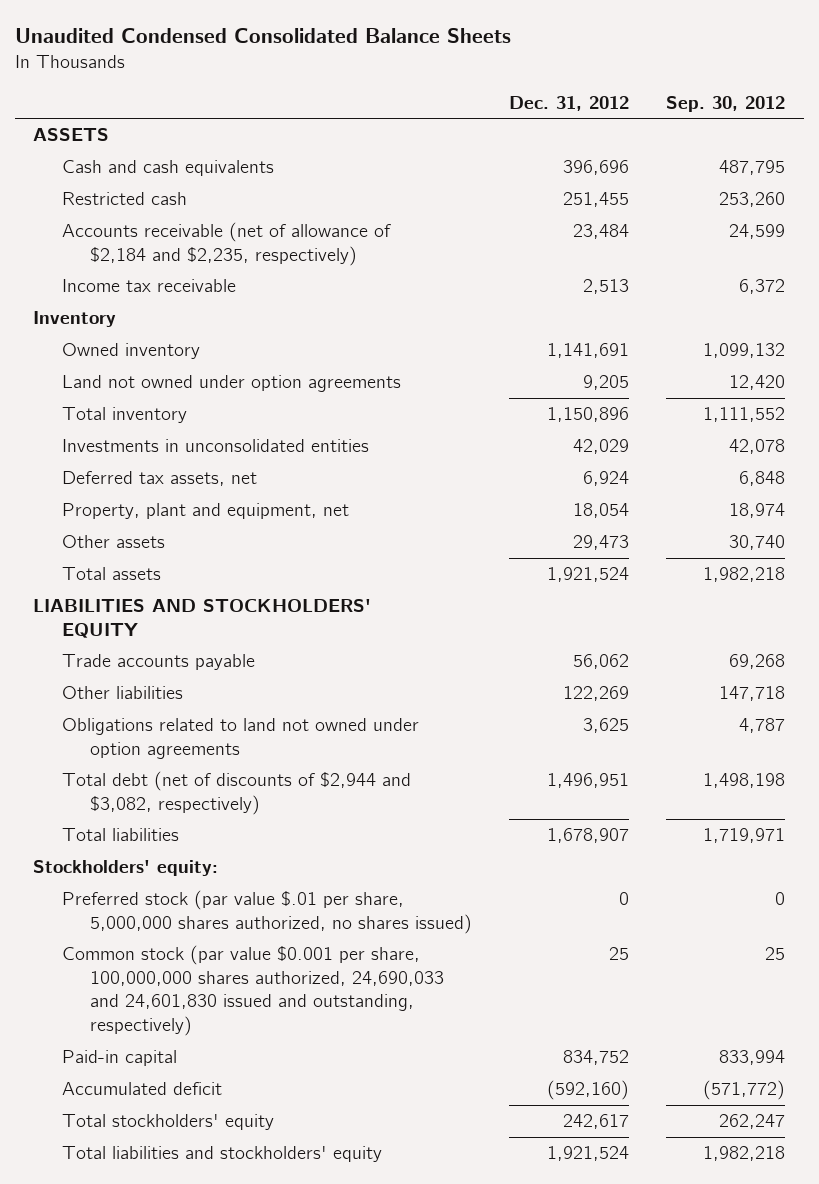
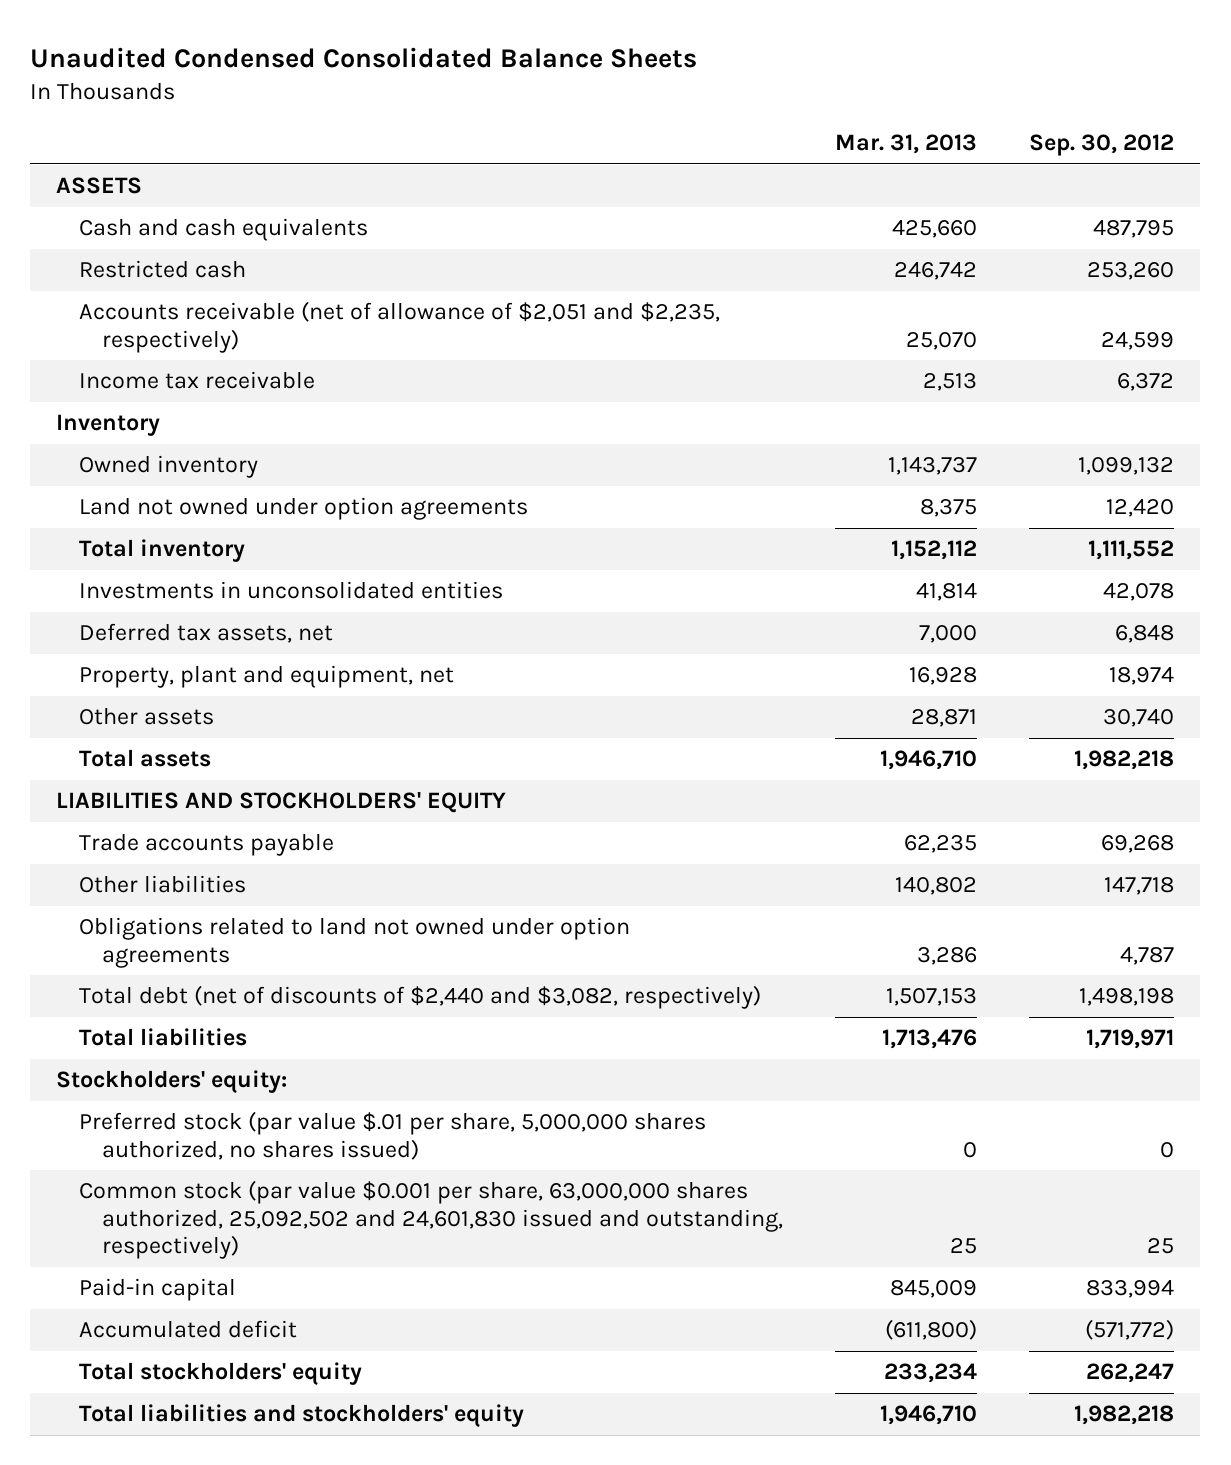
[509,95,630,111] Dec. 31, 2012 -> none
none -> [835,134,978,155] Mar. 31, 2013
[61,222,391,266] Accounts receivable (net of allowance of $2,184 and $2,235, respectively) -> [79,301,721,353] Accounts receivable (net of allowance of $2,051 and $2,235, respectively)
[61,771,411,815] Total debt (net of discounts of $2,944 and $3,082, respectively) -> [79,985,762,1010] Total debt (net of discounts of $2,440 and $3,082, respectively)
[61,945,445,1037] Common stock (par value $0.001 per share, 100,000,000 shares authorized, 24,690,033 and 24,601,830 issued and outstanding, respectively) -> [79,1180,784,1260] Common stock (par value $0.001 per share, 63,000,000 shares authorized, 25,092,502 and 24,601,830 issued and outstanding, respectively)

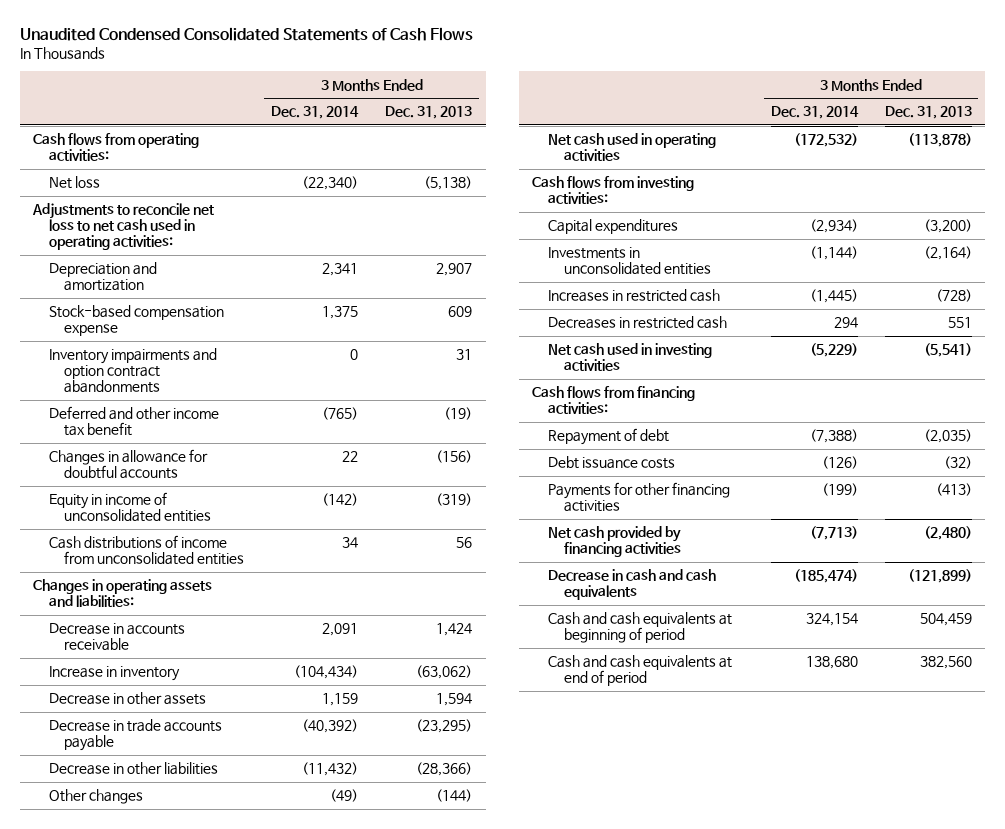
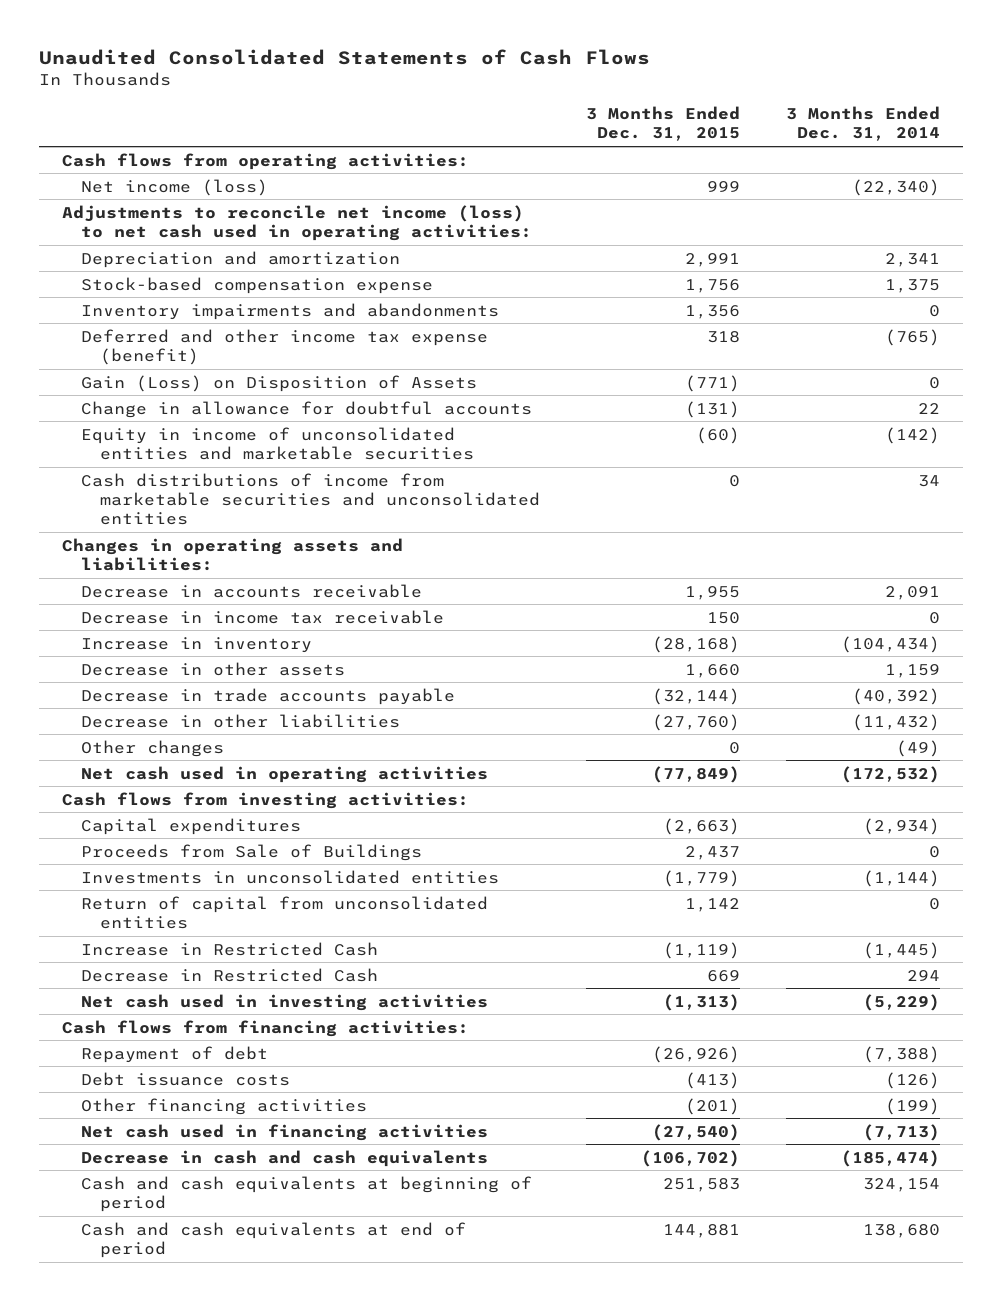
[19,27,473,42] Unaudited Condensed Consolidated Statements of Cash Flows -> [39,48,651,65] Unaudited Consolidated Statements of Cash Flows
[385,106,473,120] Dec. 31, 2013 -> none
none -> [585,106,740,142] 3 Months Ended Dec. 31, 2015
[48,176,100,190] Net loss -> [81,178,269,196] Net income (loss)
[32,203,215,251] Adjustments to reconcile net loss to net cash used in operating activities: -> [62,204,533,242] Adjustments to reconcile net income (loss) to net cash used in operating activities:
[48,348,217,394] Inventory impairments and option contract abandonments -> [81,302,500,320] Inventory impairments and abandonments
[48,406,219,437] Deferred and other income tax benefit -> [81,328,489,366] Deferred and other income tax expense (benefit)
none -> [81,374,478,392] Gain (Loss) on Disposition of Assets
[48,449,208,480] Changes in allowance for doubtful accounts -> [81,400,533,418] Change in allowance for doubtful accounts
[48,492,212,523] Equity in income of unconsolidated entities -> [81,426,474,461] Equity in income of unconsolidated entities and marketable securities
[48,535,245,566] Cash distributions of income from unconsolidated entities -> [81,472,540,526] Cash distributions of income from marketable securities and unconsolidated entities
none -> [81,609,445,624] Decrease in income tax receivable
none -> [81,843,423,861] Proceeds from Sale of Buildings
none -> [81,895,489,930] Return of capital from unconsolidated entities
[548,289,721,303] Increases in restricted cash -> [81,941,379,956] Increase in Restricted Cash
[548,316,728,330] Decreases in restricted cash -> [81,967,379,982] Decrease in Restricted Cash
[548,482,731,513] Payments for other financing activities -> [81,1097,368,1115] Other financing activities
[548,526,682,558] Net cash provided by financing activities -> [81,1123,489,1141] Net cash used in financing activities

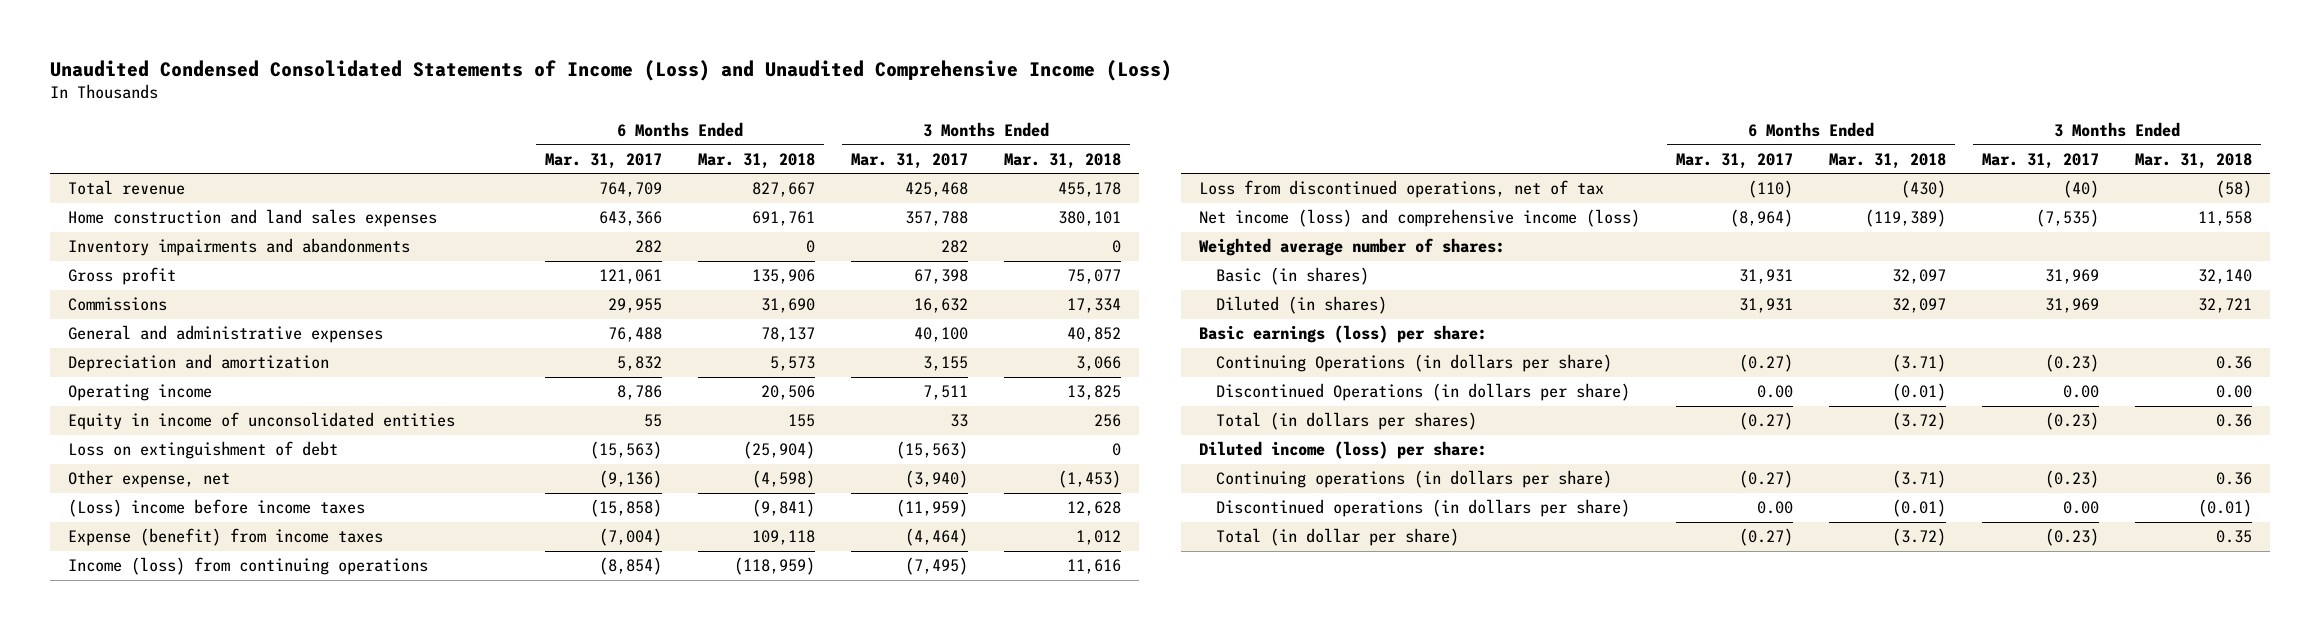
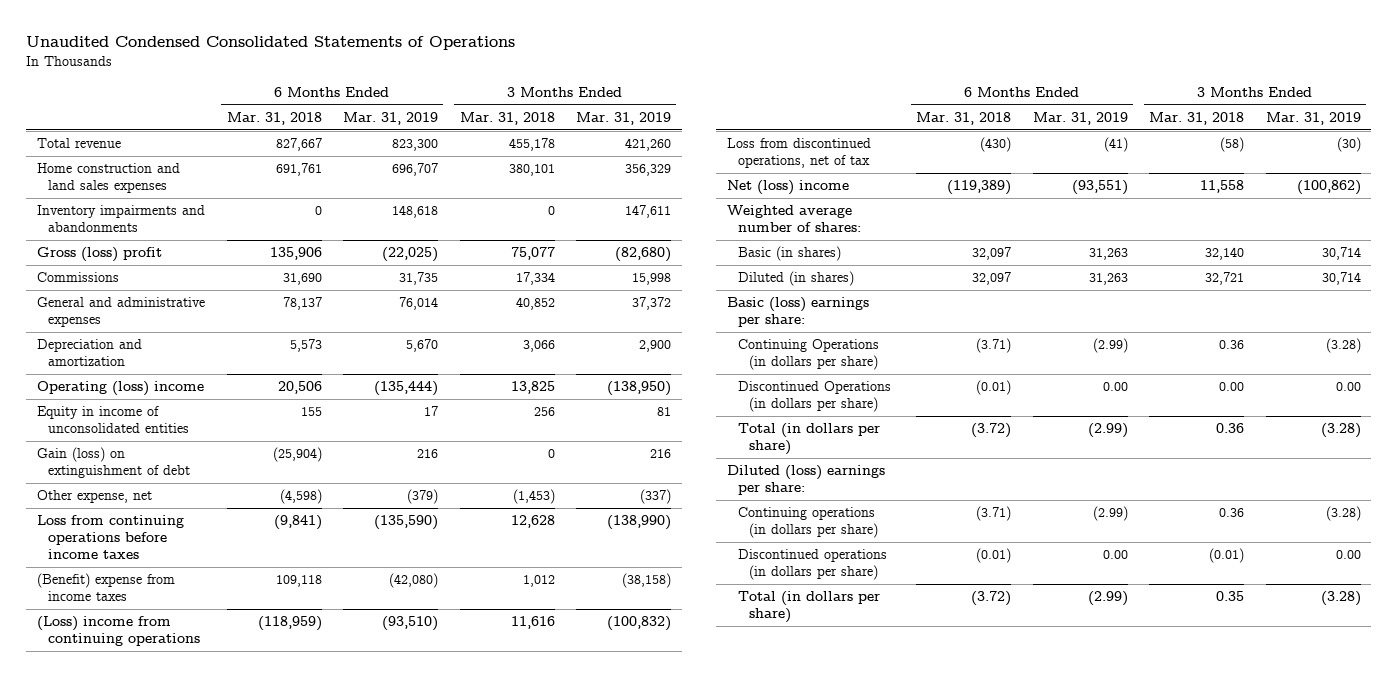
[49,59,1172,81] Unaudited Condensed Consolidated Statements of Income (Loss) and Unaudited Comprehensive Income (Loss) -> [26,36,516,51] Unaudited Condensed Consolidated Statements of Operations
[544,152,662,169] Mar. 31, 2017 -> none
[850,152,968,169] Mar. 31, 2017 -> none
none -> [343,111,439,125] Mar. 31, 2019
none -> [576,111,672,125] Mar. 31, 2019
[67,267,176,286] Gross profit -> [37,247,163,263] Gross (loss) profit
[67,384,212,402] Operating income -> [37,381,205,397] Operating (loss) income
[67,441,338,460] Loss on extinguishment of debt -> [37,447,191,478] Gain (loss) on extinguishment of debt
[67,499,365,518] (Loss) income before income taxes -> [37,515,185,559] Loss from continuing operations before income taxes
[67,528,383,547] Expense (benefit) from income taxes -> [37,573,176,601] (Benefit) expense from income taxes
[67,557,428,576] Income (loss) from continuing operations -> [37,616,201,646] (Loss) income from continuing operations
[1198,209,1640,228] Net income (loss) and comprehensive income (loss) -> [726,180,849,196] Net (loss) income
[1198,325,1487,344] Basic earnings (loss) per share: -> [726,297,869,327] Basic (loss) earnings per share:
[1216,412,1478,431] Total (in dollars per shares) -> [737,423,880,455] Total (in dollars per share)
[1198,441,1487,460] Diluted income (loss) per share: -> [726,465,885,495] Diluted (loss) earnings per share:
[1216,528,1460,547] Total (in dollar per share) -> [737,591,880,623] Total (in dollars per share)

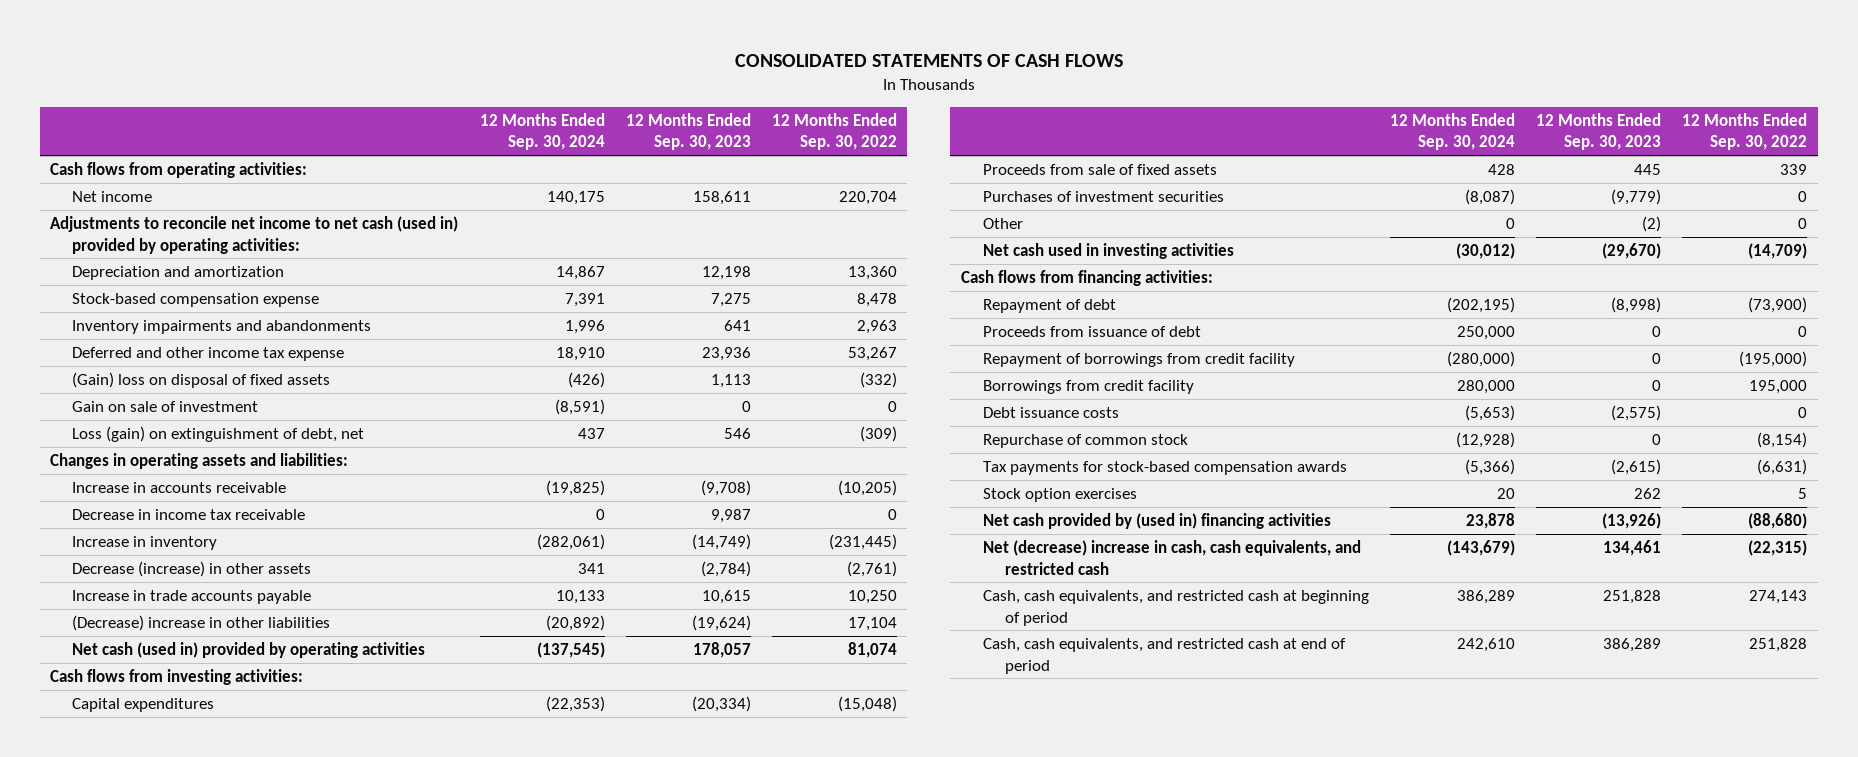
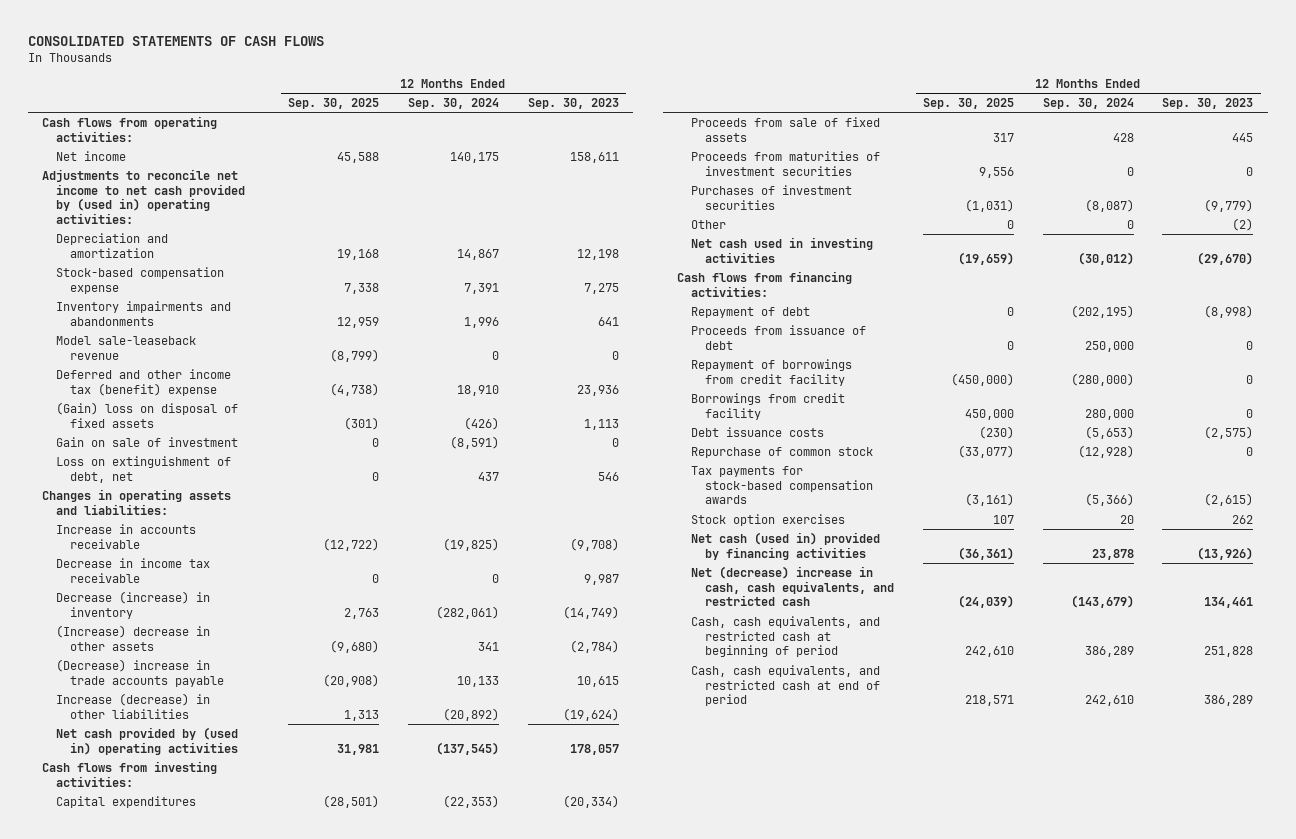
[771,112,897,151] 12 Months Ended Sep. 30, 2022 -> none
none -> [287,98,379,110] Sep. 30, 2025
[50,215,459,254] Adjustments to reconcile net income to net cash (used in) provided by operating activities: -> [42,168,246,225] Adjustments to reconcile net income to net cash provided by (used in) operating activities:
none -> [56,335,197,360] Model sale-leaseback revenue
[72,346,345,361] Deferred and other income tax expense -> [56,368,232,396] Deferred and other income tax (benefit) expense
[72,425,365,442] Loss (gain) on extinguishment of debt, net -> [56,455,232,483] Loss on extinguishment of debt, net
[72,535,218,550] Increase in inventory -> [56,590,211,619] Decrease (increase) in inventory
[72,560,312,577] Decrease (increase) in other assets -> [56,624,211,651] (Increase) decrease in other assets
[72,589,312,604] Increase in trade accounts payable -> [56,658,225,687] (Decrease) increase in trade accounts payable
[72,614,331,631] (Decrease) increase in other liabilities -> [56,692,211,719] Increase (decrease) in other liabilities
[72,641,426,658] Net cash (used in) provided by operating activities -> [56,726,239,755] Net cash provided by (used in) operating activities
none -> [691,150,881,176] Proceeds from maturities of investment securities
[983,512,1332,529] Net cash provided by (used in) financing activities -> [691,531,881,560] Net cash (used in) provided by financing activities

